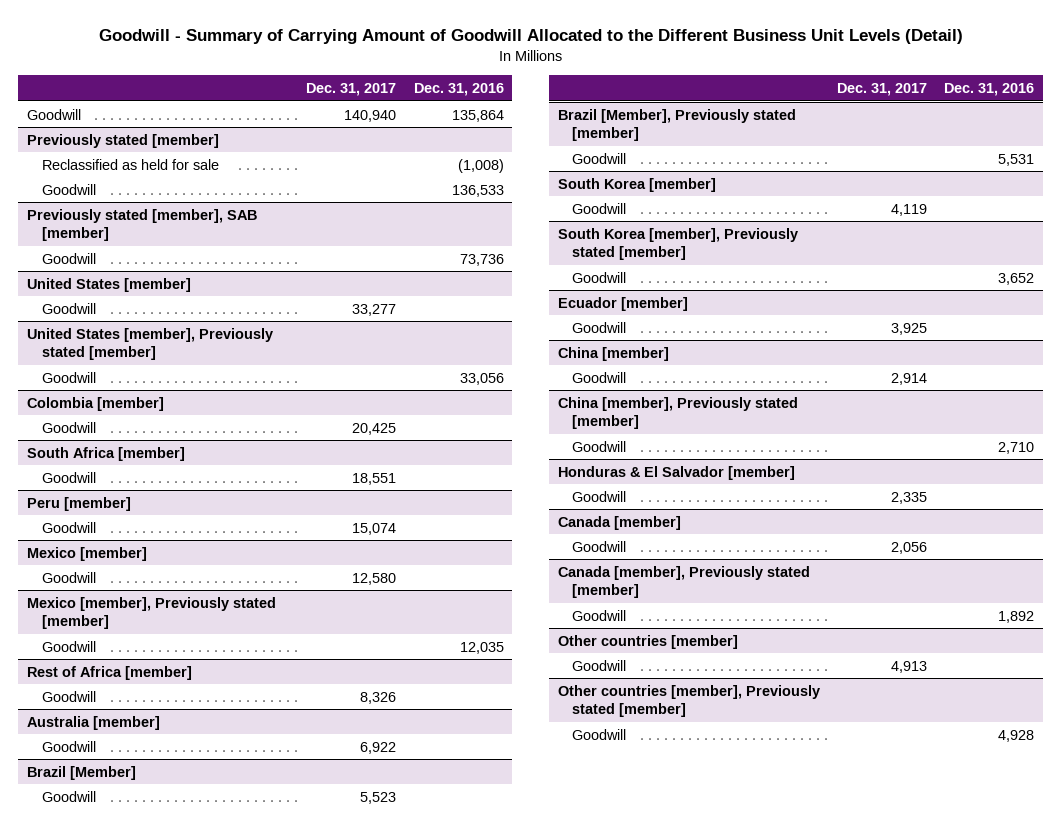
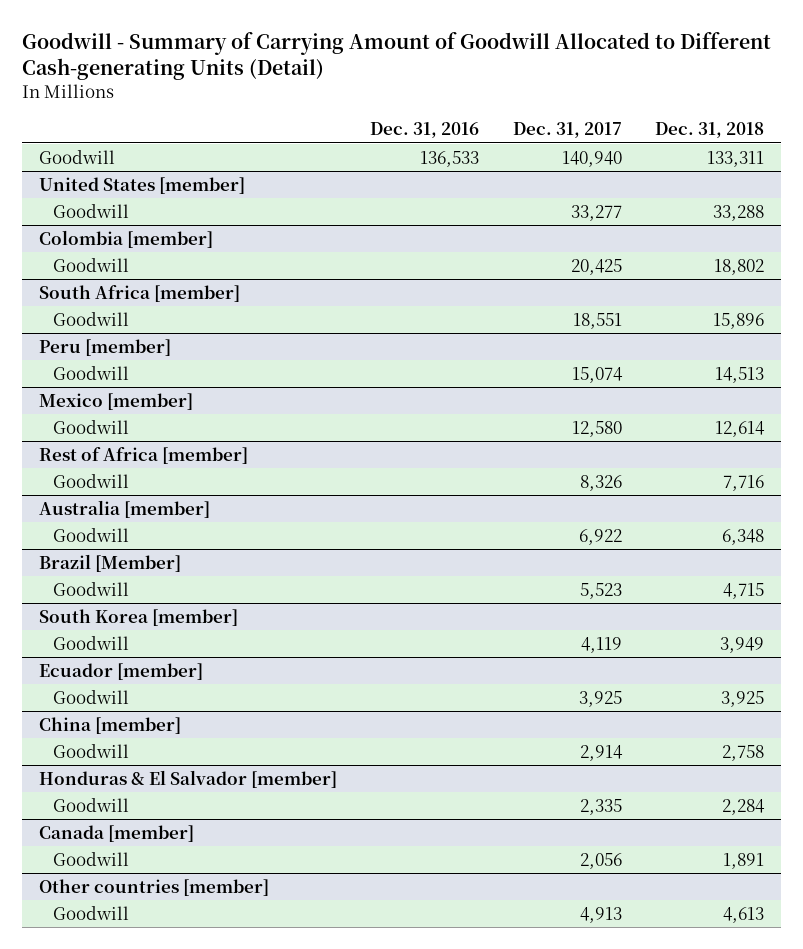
[98,29,963,45] Goodwill - Summary of Carrying Amount of Goodwill Allocated to the Different Business Unit Levels (Detail) -> [22,31,772,81] Goodwill - Summary of Carrying Amount of Goodwill Allocated to Different Cash-generating Units (Detail)
none -> [655,122,765,139] Dec. 31, 2018
[27,133,220,148] Previously stated [member] -> none
[41,158,219,170] Reclassified as held for sale -> none
[41,183,96,195] Goodwill -> none
[27,208,258,241] Previously stated [member], SAB [member] -> none
[41,252,96,264] Goodwill -> none
[451,109,504,122] 135,864 -> [420,150,480,167] 136,533
[27,327,274,360] United States [member], Previously stated [member] -> none
[41,371,96,383] Goodwill -> none
[27,596,277,629] Mexico [member], Previously stated [member] -> none
[41,640,96,652] Goodwill -> none
[557,108,796,141] Brazil [Member], Previously stated [member] -> none
[572,152,627,164] Goodwill -> none
[557,227,798,260] South Korea [member], Previously stated [member] -> none
[572,271,627,283] Goodwill -> none
[557,396,798,429] China [member], Previously stated [member] -> none
[572,440,627,452] Goodwill -> none
[557,565,810,598] Canada [member], Previously stated [member] -> none
[572,609,627,621] Goodwill -> none
[557,684,820,717] Other countries [member], Previously stated [member] -> none
[572,728,627,740] Goodwill -> none

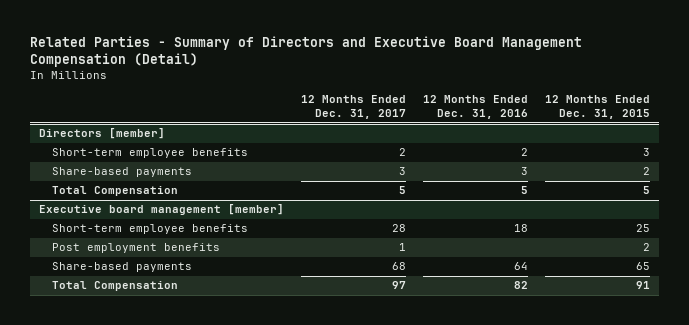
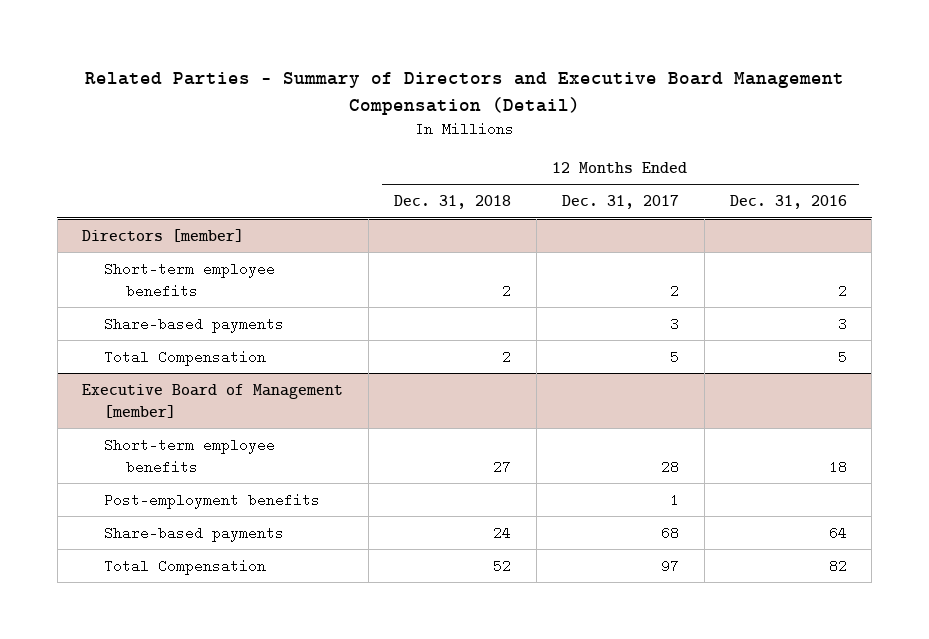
[545,95,651,120] 12 Months Ended Dec. 31, 2015 -> none
none -> [394,195,512,210] Dec. 31, 2018
[38,204,284,216] Executive board management [member] -> [82,383,344,418] Executive Board of Management [member]
[52,243,221,254] Post employment benefits -> [104,492,321,509] Post-employment benefits

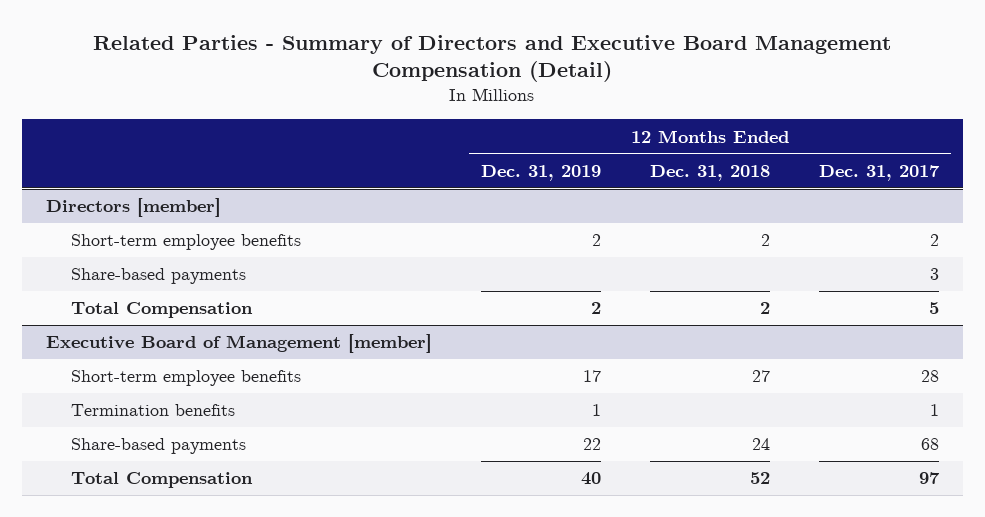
[729,195,847,210] Dec. 31, 2016 -> none
none -> [481,164,602,181] Dec. 31, 2019
[104,492,321,509] Post-employment benefits -> none
none -> [71,404,236,417] Termination benefits

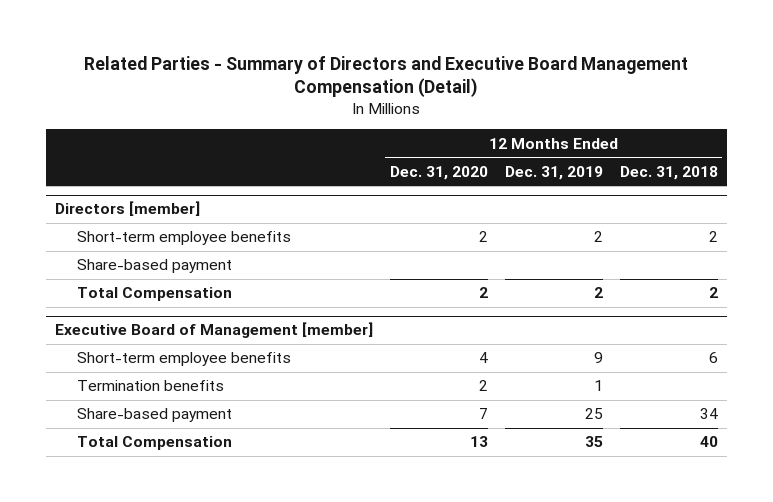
[818,164,940,181] Dec. 31, 2017 -> none
none -> [389,165,488,180] Dec. 31, 2020
[71,268,247,285] Share-based payments -> [76,259,232,274] Share-based payment
[583,370,602,383] 17 -> [593,352,603,364] 9
[751,370,770,383] 27 -> [709,352,719,364] 6
[71,438,247,455] Share-based payments -> [76,408,232,423] Share-based payment
[583,438,602,451] 22 -> [584,408,603,420] 25
[751,438,770,451] 24 -> [700,408,719,420] 34
[581,472,602,486] 40 -> [584,436,603,448] 35
[749,472,770,485] 52 -> [700,436,719,448] 40

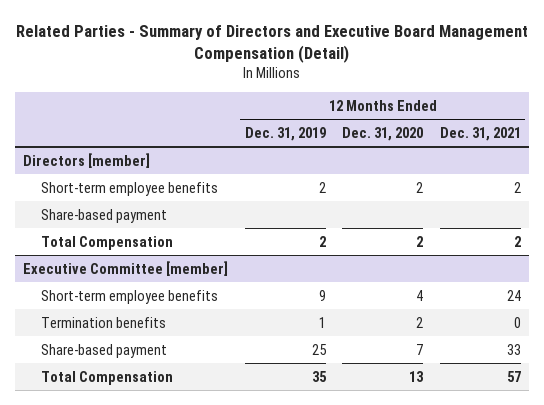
[620,165,719,180] Dec. 31, 2018 -> none
none -> [439,126,521,141] Dec. 31, 2021
[54,322,373,339] Executive Board of Management [member] -> [22,260,228,276] Executive Committee [member]

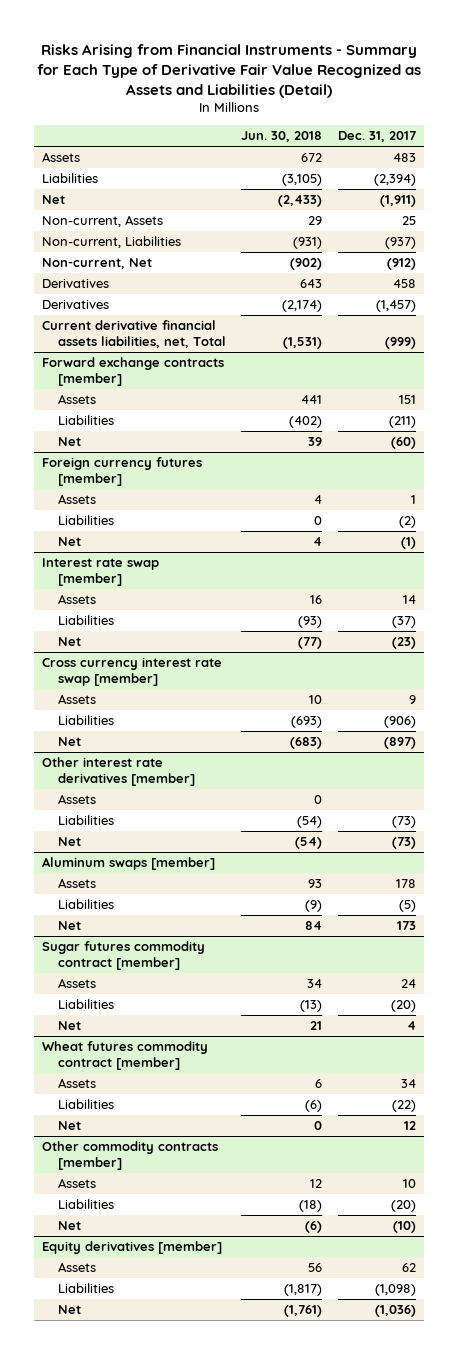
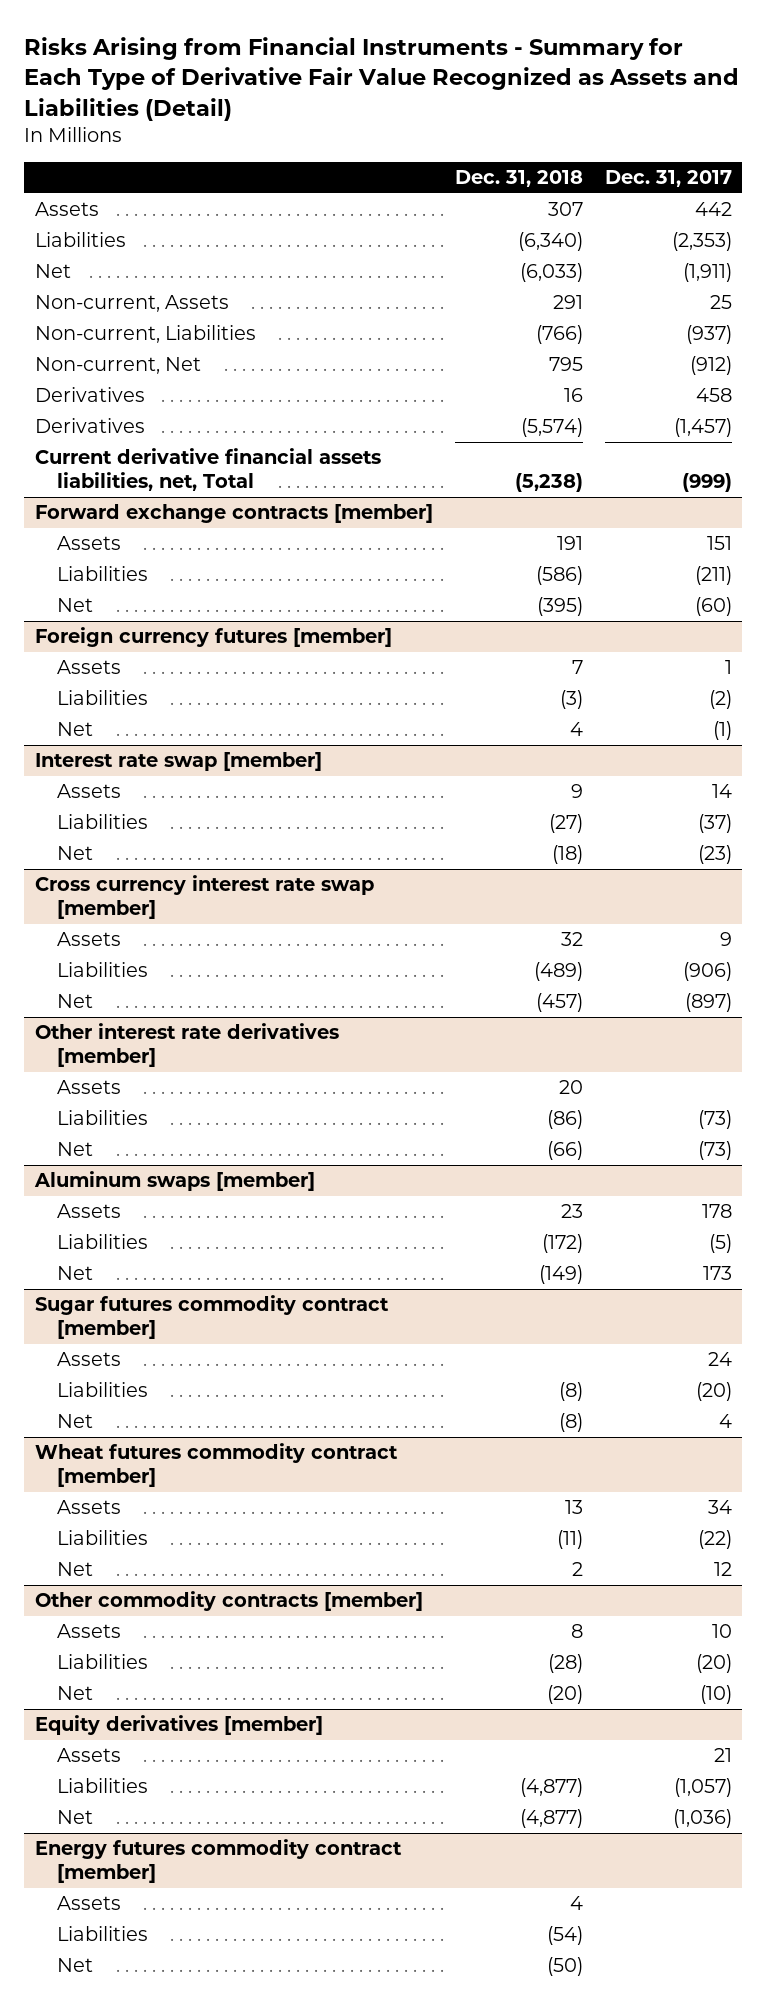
[241,131,323,143] Jun. 30, 2018 -> none
none -> [454,170,583,188] Dec. 31, 2018
[392,153,416,163] 483 -> [694,202,732,217] 442
[373,174,416,187] (2,394) -> [671,232,732,252] (2,353)
[401,1263,416,1273] 62 -> [713,1748,732,1763] 21
[374,1284,416,1297] (1,098) -> [673,1778,732,1798] (1,057)
none -> [35,1839,403,1884] Energy futures commodity contract [member]
none -> [56,1896,121,1911] Assets
none -> [56,1926,148,1942] Liabilities
none -> [56,1958,93,1973] Net

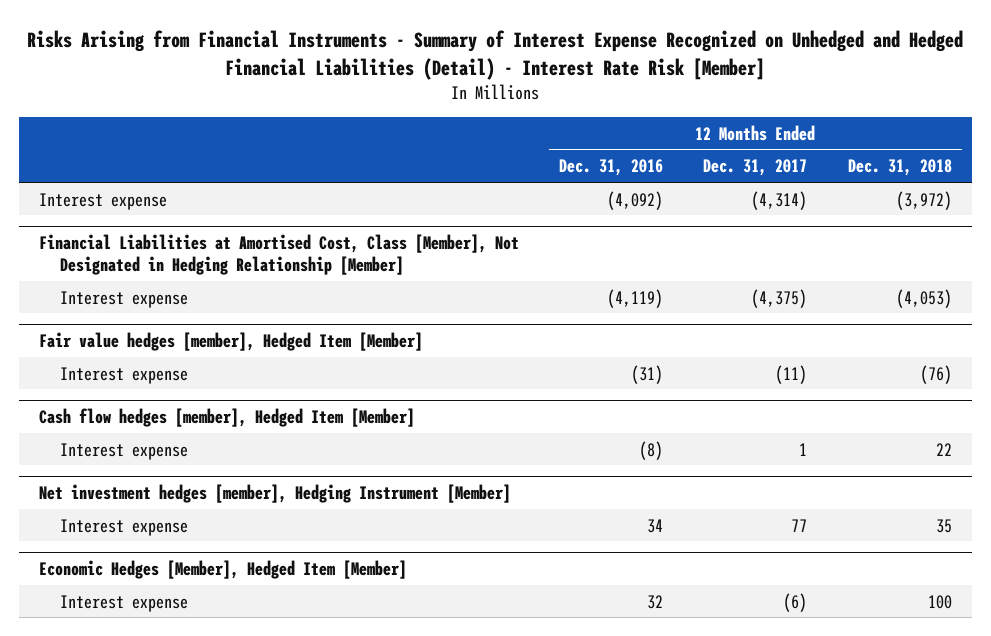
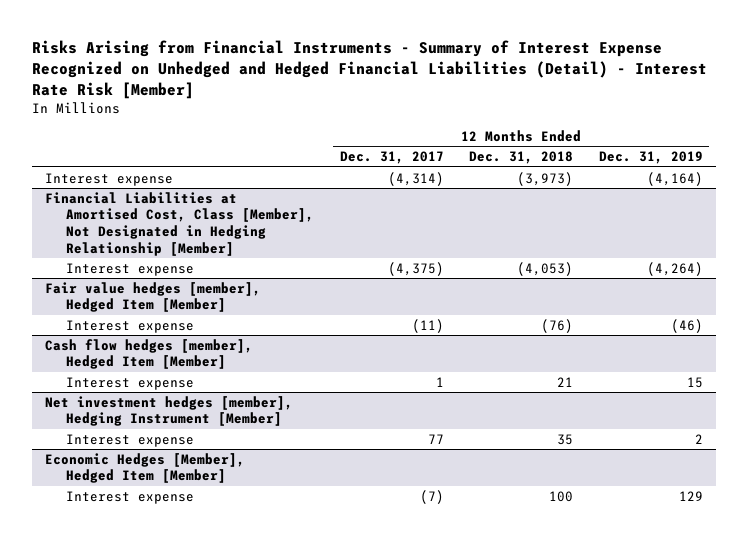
[559,159,664,177] Dec. 31, 2016 -> none
none -> [598,151,703,165] Dec. 31, 2019
[895,190,952,210] (3,972) -> [517,171,574,186] (3,973)
[935,442,952,456] 22 -> [557,376,574,387] 21
[783,592,808,612] (6) -> [419,489,444,504] (7)

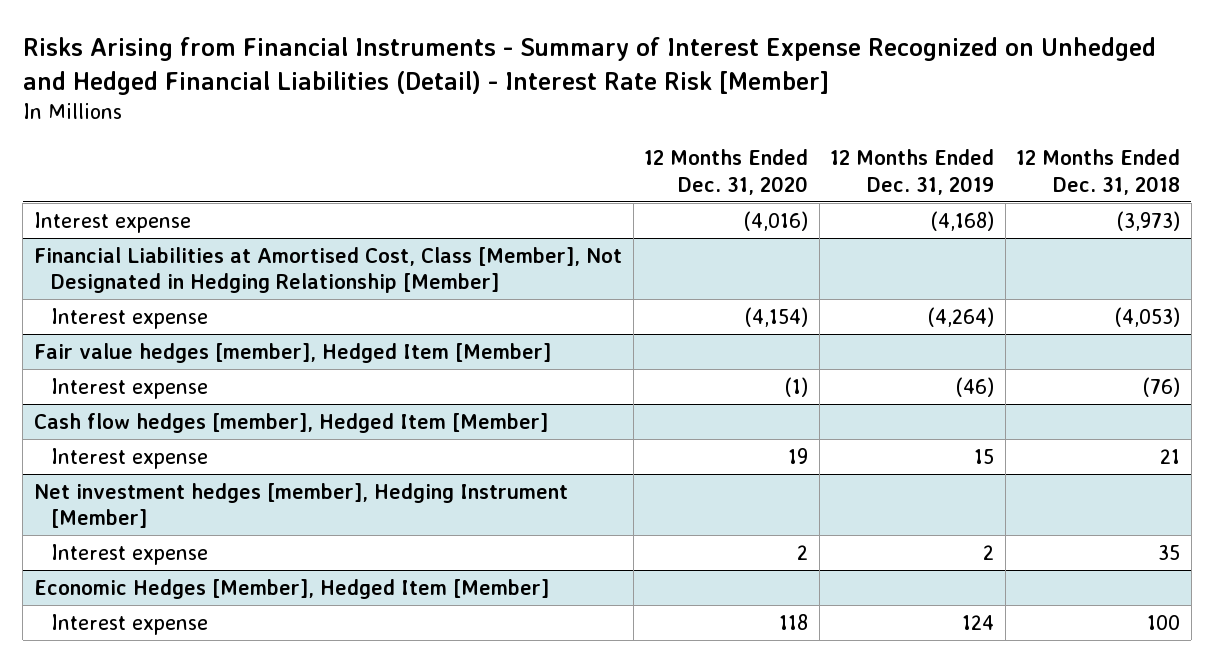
[339,151,444,165] Dec. 31, 2017 -> none
none -> [644,149,809,195] 12 Months Ended Dec. 31, 2020
[646,171,703,186] (4,164) -> [931,210,995,231] (4,168)
[678,490,703,501] 129 -> [962,614,995,630] 124

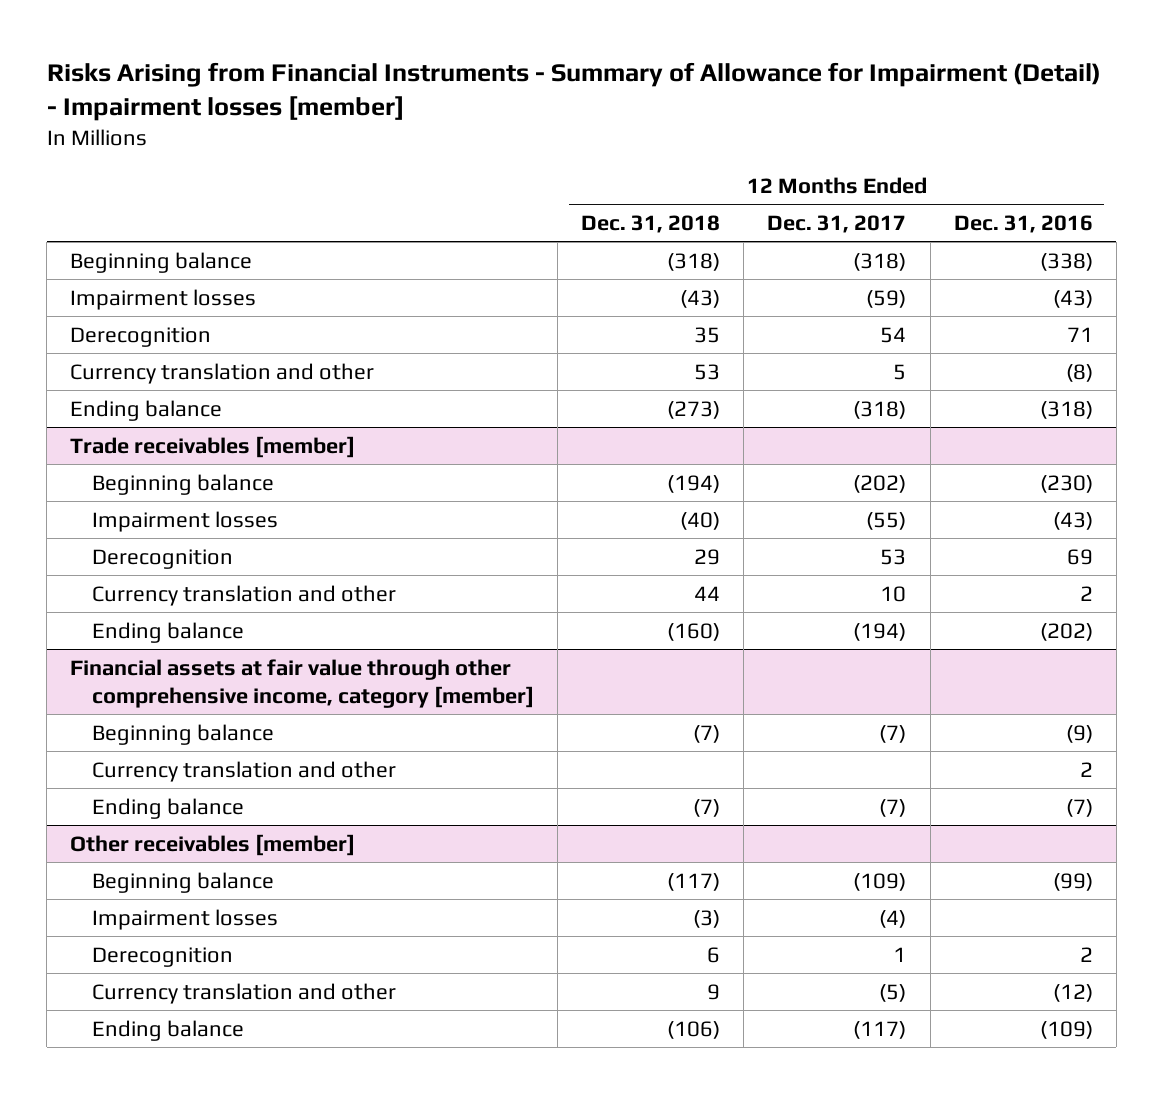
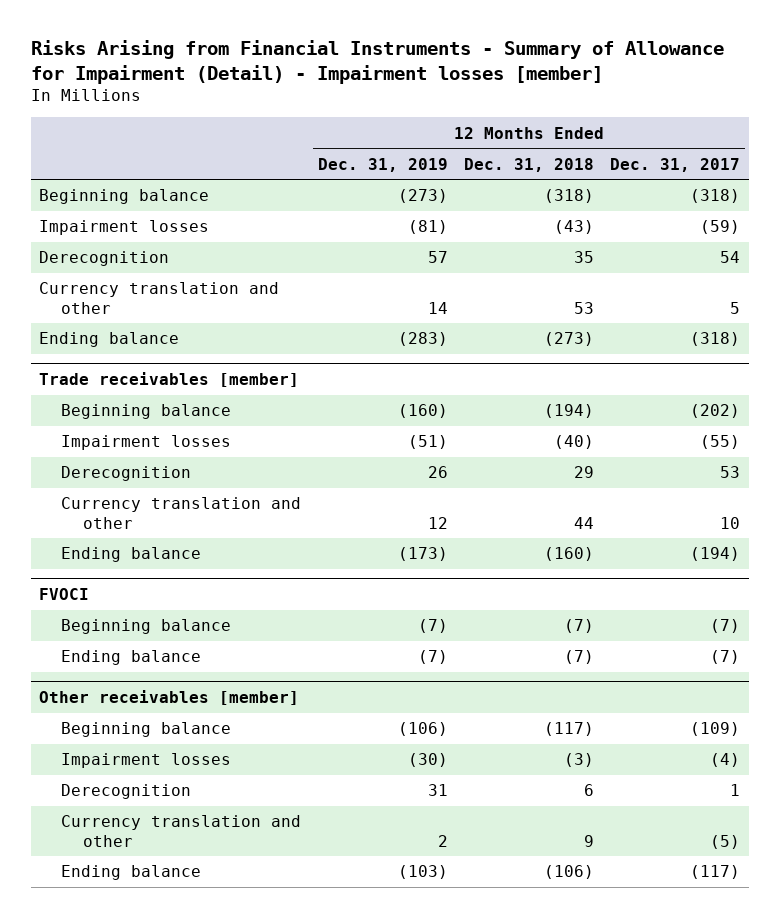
[953,214,1093,233] Dec. 31, 2016 -> none
none -> [317,157,448,172] Dec. 31, 2019
[70,658,534,708] Financial assets at fair value through other comprehensive income, category [member] -> [38,587,89,600] FVOCI
[91,760,396,782] Currency translation and other -> none

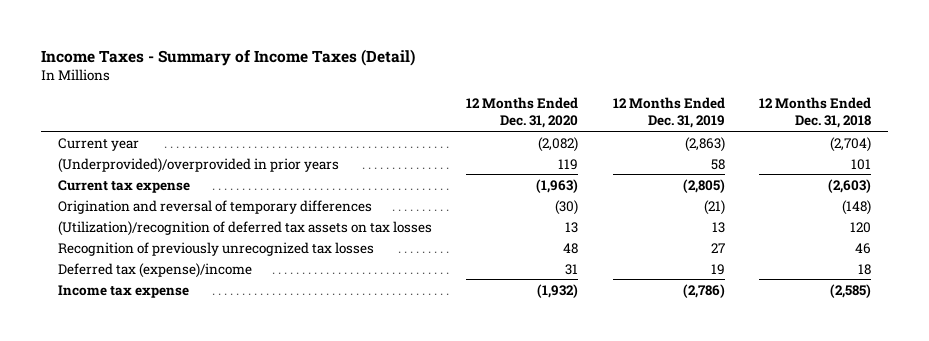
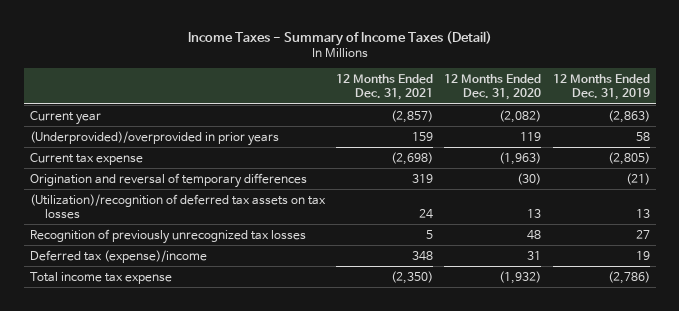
[759,97,872,129] 12 Months Ended Dec. 31, 2018 -> none
none -> [335,73,433,101] 12 Months Ended Dec. 31, 2021
[58,284,190,298] Income tax expense -> [29,271,172,284] Total income tax expense

